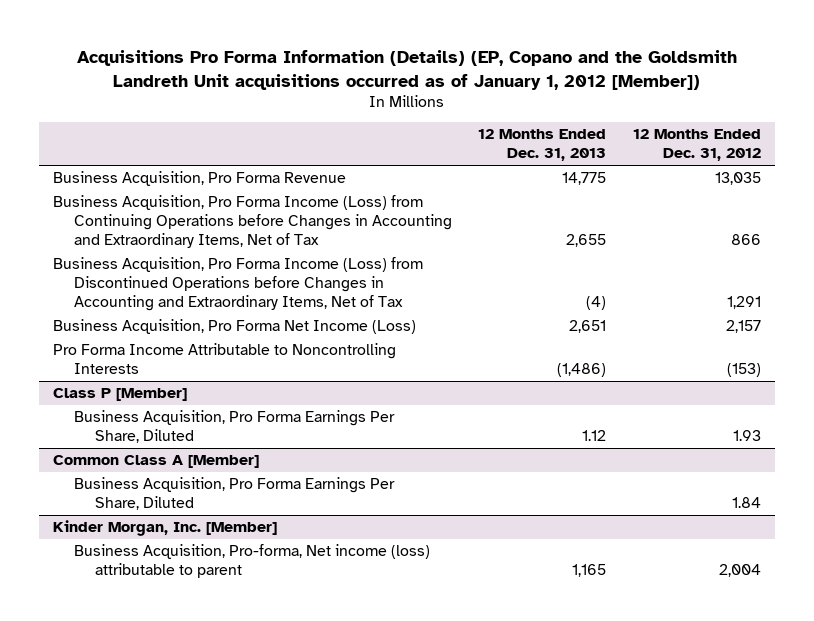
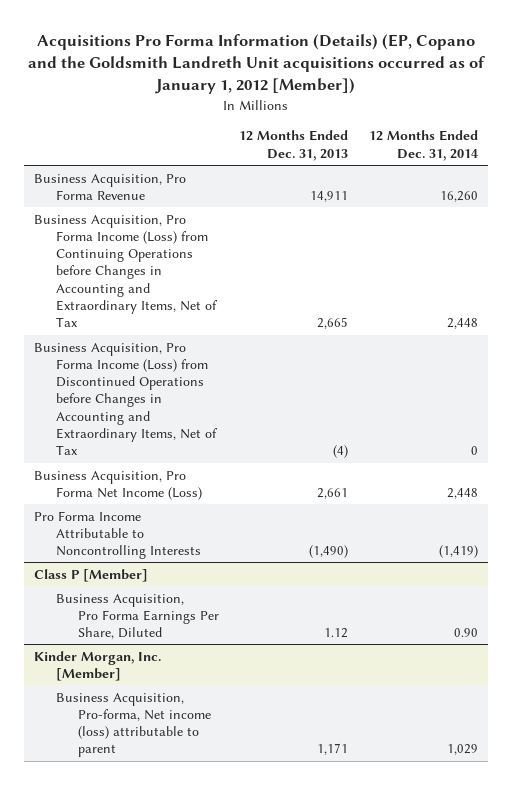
[633,129,762,162] 12 Months Ended Dec. 31, 2012 -> none
none -> [368,130,478,161] 12 Months Ended Dec. 31, 2014
[562,172,607,186] 14,775 -> [310,190,349,202] 14,911
[566,233,607,247] 2,655 -> [317,317,349,330] 2,665
[569,320,607,334] 2,651 -> [317,487,349,499] 2,661
[557,362,607,377] (1,486) -> [309,545,349,559] (1,490)
[52,455,259,469] Common Class A [Member] -> none
[73,477,395,510] Business Acquisition, Pro Forma Earnings Per Share, Diluted -> none
[572,563,607,577] 1,165 -> [317,743,349,756] 1,171

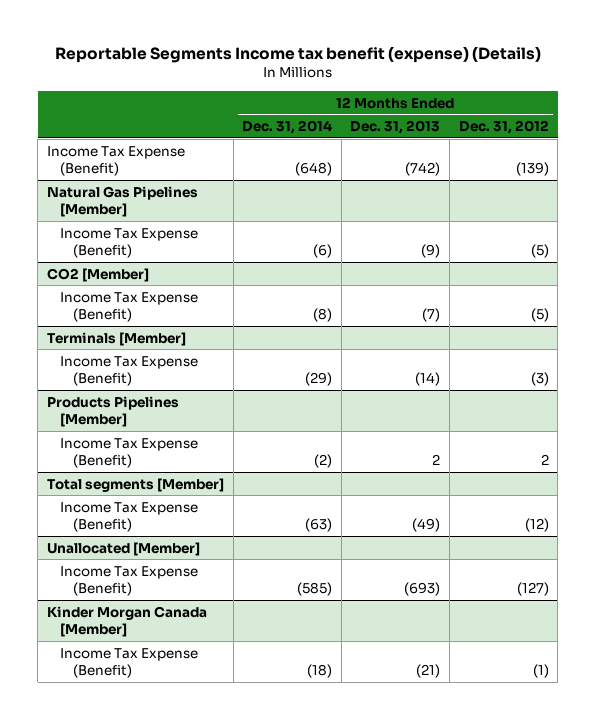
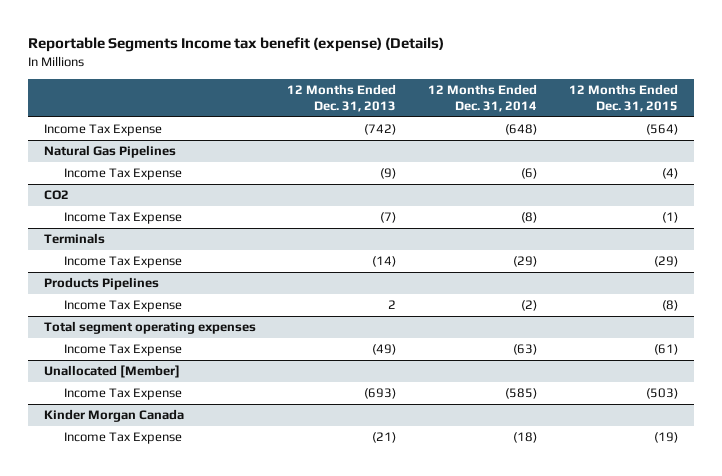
[458,120,549,135] Dec. 31, 2012 -> none
none -> [569,84,679,112] 12 Months Ended Dec. 31, 2015
[46,145,185,176] Income Tax Expense (Benefit) -> [43,124,162,137] Income Tax Expense
[46,185,198,217] Natural Gas Pipelines [Member] -> [43,145,176,159] Natural Gas Pipelines
[59,227,198,258] Income Tax Expense (Benefit) -> [63,168,182,181] Income Tax Expense
[46,267,149,282] CO2 [Member] -> [43,190,69,201] CO2
[59,291,198,322] Income Tax Expense (Benefit) -> [63,212,182,225] Income Tax Expense
[46,331,186,346] Terminals [Member] -> [43,233,105,245] Terminals
[59,355,198,386] Income Tax Expense (Benefit) -> [63,256,182,269] Income Tax Expense
[46,395,179,427] Products Pipelines [Member] -> [43,277,159,291] Products Pipelines
[59,437,198,468] Income Tax Expense (Benefit) -> [63,300,182,313] Income Tax Expense
[46,477,224,492] Total segments [Member] -> [43,321,256,335] Total segment operating expenses
[59,501,198,532] Income Tax Expense (Benefit) -> [63,344,182,357] Income Tax Expense
[59,565,198,596] Income Tax Expense (Benefit) -> [63,388,182,401] Income Tax Expense
[46,605,207,637] Kinder Morgan Canada [Member] -> [43,409,184,423] Kinder Morgan Canada
[59,647,198,678] Income Tax Expense (Benefit) -> [63,432,182,445] Income Tax Expense

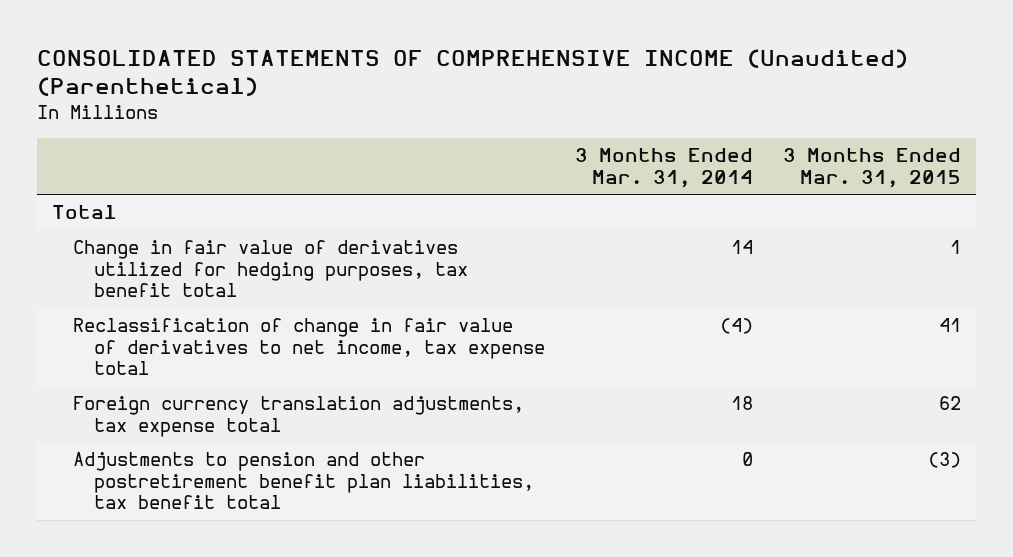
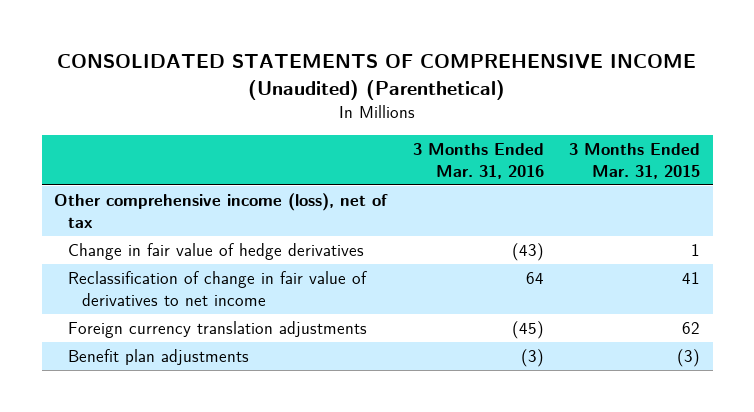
[574,148,753,188] 3 Months Ended Mar. 31, 2014 -> none
none -> [412,142,544,179] 3 Months Ended Mar. 31, 2016
[52,205,118,220] Total -> [54,192,389,228] Other comprehensive income (loss), net of tax
[72,240,468,298] Change in fair value of derivatives utilized for hedging purposes, tax benefit total -> [68,242,365,260] Change in fair value of hedge derivatives
[72,318,545,376] Reclassification of change in fair value of derivatives to net income, tax expense total -> [68,270,368,306] Reclassification of change in fair value of derivatives to net income
[72,396,524,437] Foreign currency translation adjustments, tax expense total -> [68,320,368,338] Foreign currency translation adjustments
[72,452,534,510] Adjustments to pension and other postretirement benefit plan liabilities, tax benefit total -> [68,348,250,365] Benefit plan adjustments

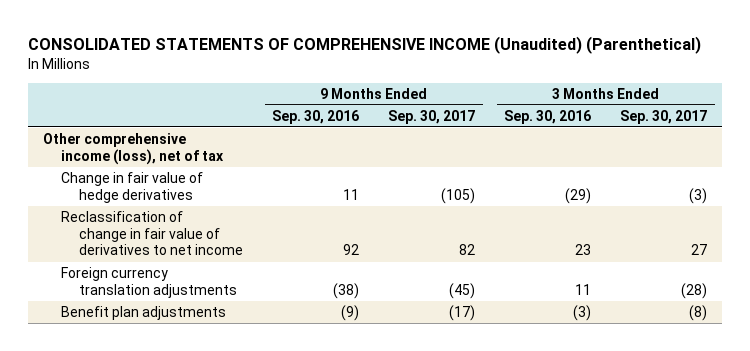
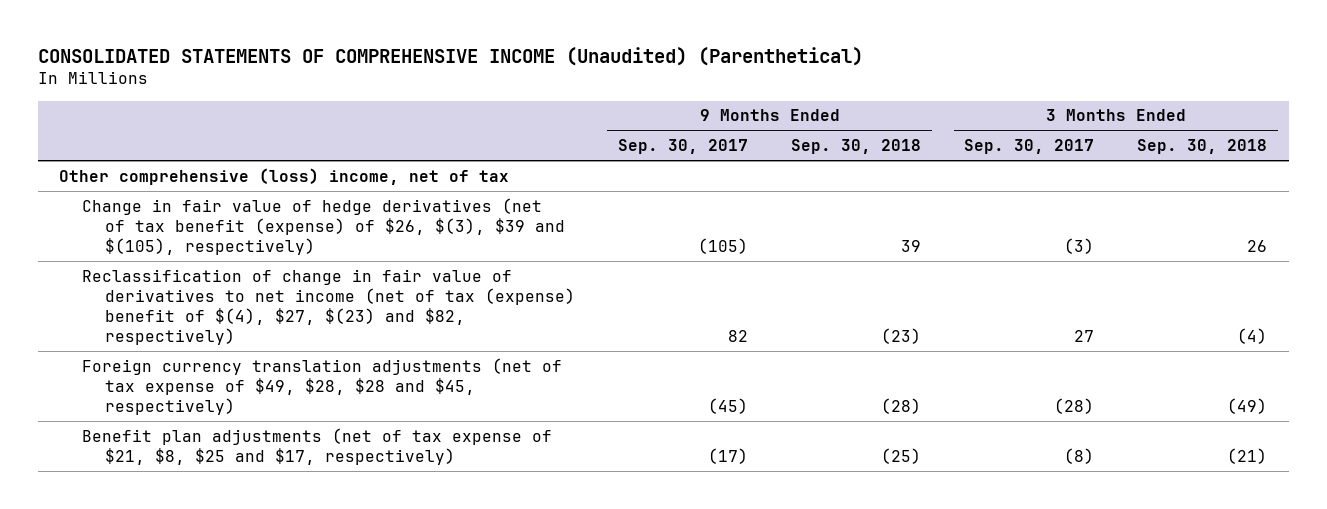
[272,109,360,124] Sep. 30, 2016 -> none
[504,109,592,124] Sep. 30, 2016 -> none
none -> [791,139,922,155] Sep. 30, 2018
none -> [1137,139,1268,155] Sep. 30, 2018
[42,132,224,165] Other comprehensive income (loss), net of tax -> [59,167,510,185] Other comprehensive (loss) income, net of tax
[60,171,203,203] Change in fair value of hedge derivatives -> [82,197,566,256] Change in fair value of hedge derivatives (net of tax benefit (expense) of $26, $(3), $39 and $(105), respectively)
[60,210,244,256] Reclassification of change in fair value of derivatives to net income -> [82,268,576,346] Reclassification of change in fair value of derivatives to net income (net of tax (expense) benefit of $(4), $27, $(23) and $82, respectively)
[60,266,238,298] Foreign currency translation adjustments -> [82,357,563,416] Foreign currency translation adjustments (net of tax expense of $49, $28, $28 and $45, respectively)
[60,305,226,320] Benefit plan adjustments -> [82,427,553,465] Benefit plan adjustments (net of tax expense of $21, $8, $25 and $17, respectively)

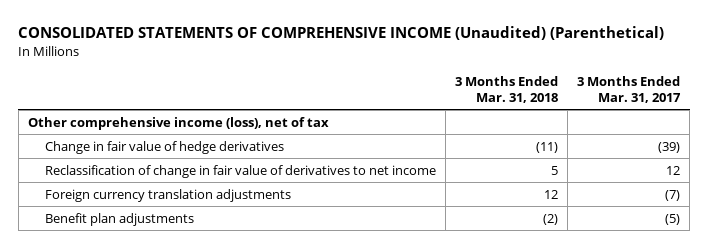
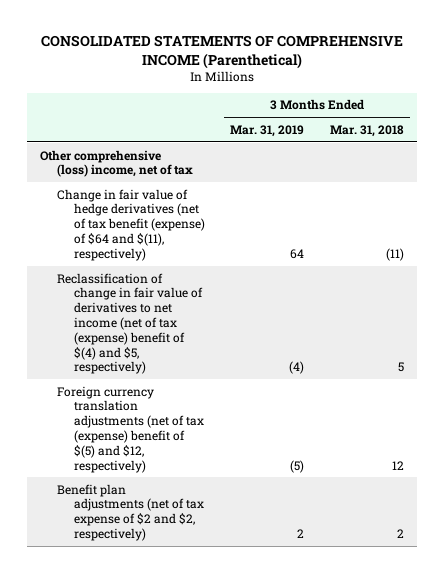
[18,26,665,41] CONSOLIDATED STATEMENTS OF COMPREHENSIVE INCOME (Unaudited) (Parenthetical) -> [40,34,403,69] CONSOLIDATED STATEMENTS OF COMPREHENSIVE INCOME (Parenthetical)
[577,75,682,103] 3 Months Ended Mar. 31, 2017 -> none
none -> [230,124,305,137] Mar. 31, 2019
[27,116,329,130] Other comprehensive income (loss), net of tax -> [39,149,193,178] Other comprehensive (loss) income, net of tax
[44,140,284,154] Change in fair value of hedge derivatives -> [56,188,205,261] Change in fair value of hedge derivatives (net of tax benefit (expense) of $64 and $(11), respectively)
[44,164,436,178] Reclassification of change in fair value of derivatives to net income -> [56,272,203,375] Reclassification of change in fair value of derivatives to net income (net of tax (expense) benefit of $(4) and $5, respectively)
[44,188,291,202] Foreign currency translation adjustments -> [56,385,204,473] Foreign currency translation adjustments (net of tax (expense) benefit of $(5) and $12, respectively)
[44,212,194,226] Benefit plan adjustments -> [56,483,204,541] Benefit plan adjustments (net of tax expense of $2 and $2, respectively)
[543,213,559,225] (2) -> [396,528,404,538] 2

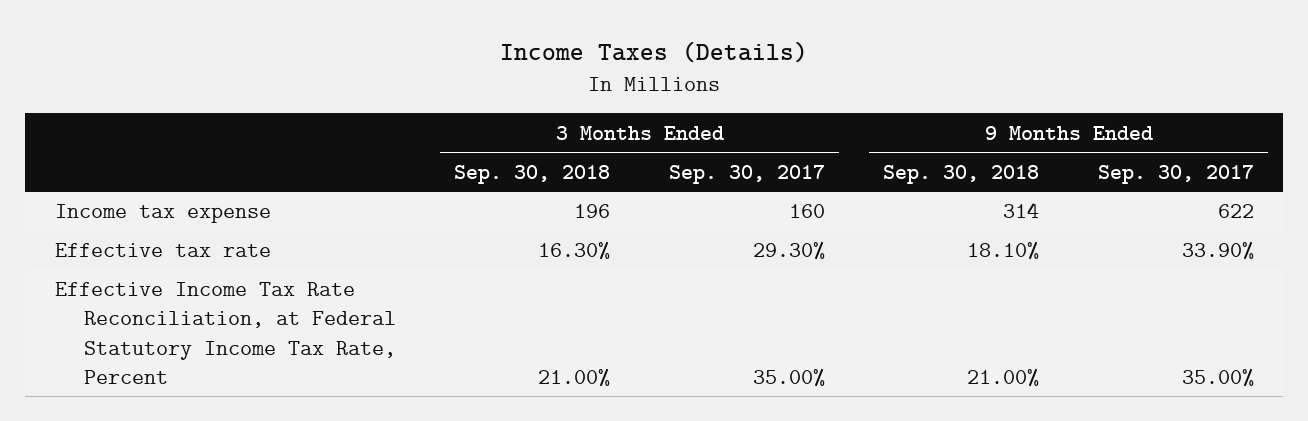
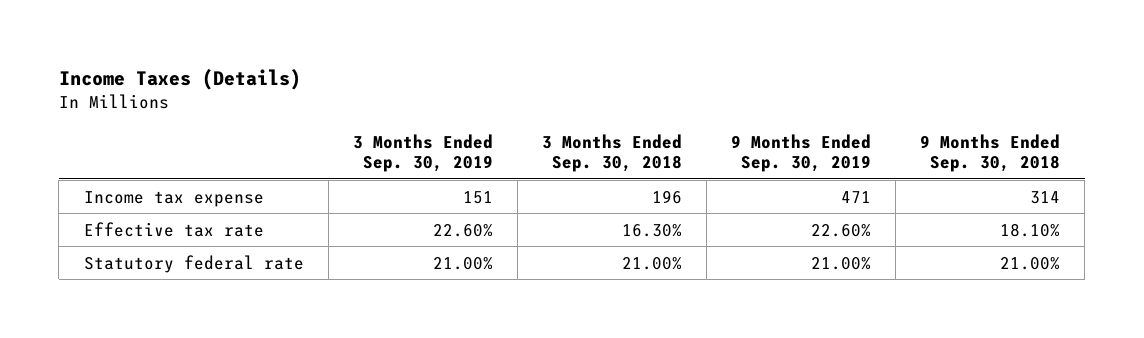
[668,164,825,184] Sep. 30, 2017 -> none
[1097,164,1254,184] Sep. 30, 2017 -> none
none -> [352,133,493,172] 3 Months Ended Sep. 30, 2019
none -> [731,133,872,172] 9 Months Ended Sep. 30, 2019
[54,282,396,384] Effective Income Tax Rate Reconciliation, at Federal Statutory Income Tax Rate, Percent -> [83,254,304,273] Statutory federal rate

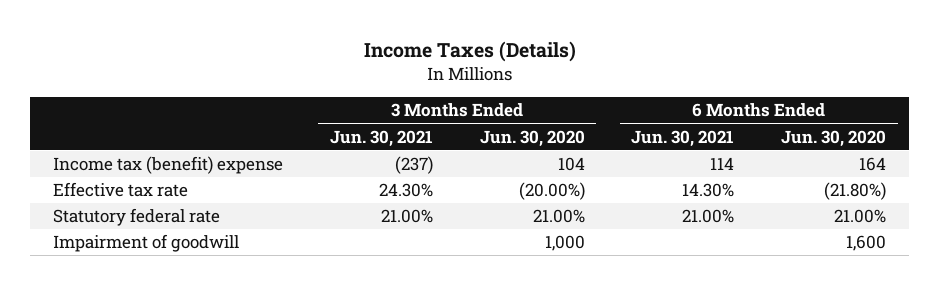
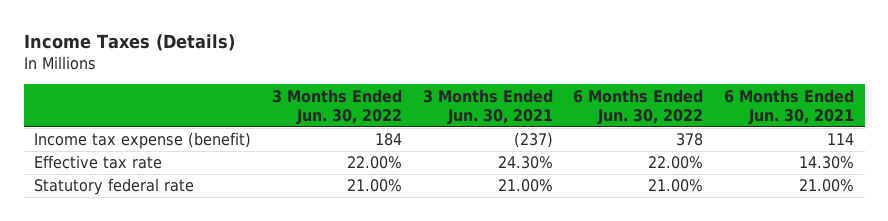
[479,129,585,147] Jun. 30, 2020 -> none
[781,129,887,147] Jun. 30, 2020 -> none
none -> [271,88,402,125] 3 Months Ended Jun. 30, 2022
none -> [573,88,704,125] 6 Months Ended Jun. 30, 2022
[53,156,284,175] Income tax (benefit) expense -> [34,132,252,150] Income tax expense (benefit)
[53,234,240,253] Impairment of goodwill -> none

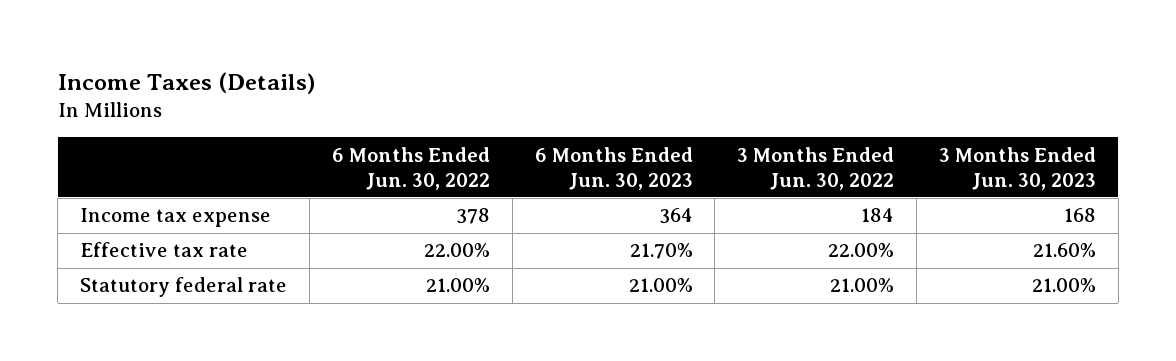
[422,88,553,125] 3 Months Ended Jun. 30, 2021 -> none
[724,88,855,125] 6 Months Ended Jun. 30, 2021 -> none
none -> [534,146,693,190] 6 Months Ended Jun. 30, 2023
none -> [938,146,1096,190] 3 Months Ended Jun. 30, 2023
[34,132,252,150] Income tax expense (benefit) -> [80,208,272,228] Income tax expense

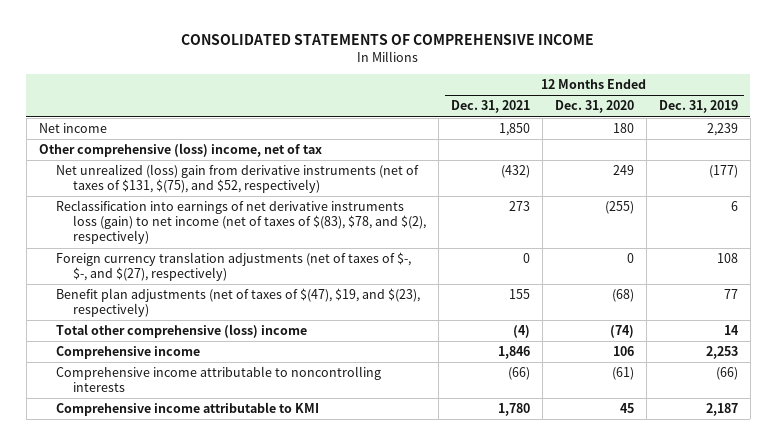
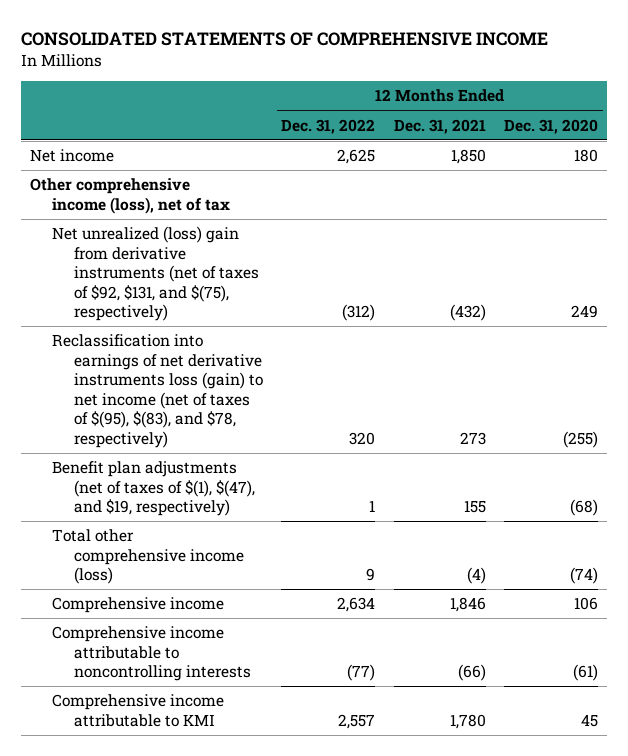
[658,100,738,114] Dec. 31, 2019 -> none
none -> [281,118,376,134] Dec. 31, 2022
[55,252,411,282] Foreign currency translation adjustments (net of taxes of $-, $-, and $(27), respectively) -> none
[38,143,322,158] Other comprehensive (loss) income, net of tax -> [30,178,231,214] Other comprehensive income (loss), net of tax
[55,164,419,194] Net unrealized (loss) gain from derivative instruments (net of taxes of $131, $(75), and $52, respectively) -> [52,226,260,322] Net unrealized (loss) gain from derivative instruments (net of taxes of $92, $131, and $(75), respectively)
[55,200,426,245] Reclassification into earnings of net derivative instruments loss (gain) to net income (net of taxes of $(83), $78, and $(2), respectively) -> [52,334,264,448] Reclassification into earnings of net derivative instruments loss (gain) to net income (net of taxes of $(95), $(83), and $78, respectively)
[55,288,420,318] Benefit plan adjustments (net of taxes of $(47), $19, and $(23), respectively) -> [52,461,256,517] Benefit plan adjustments (net of taxes of $(1), $(47), and $19, respectively)
[55,324,307,339] Total other comprehensive (loss) income -> [52,529,245,585] Total other comprehensive income (loss)

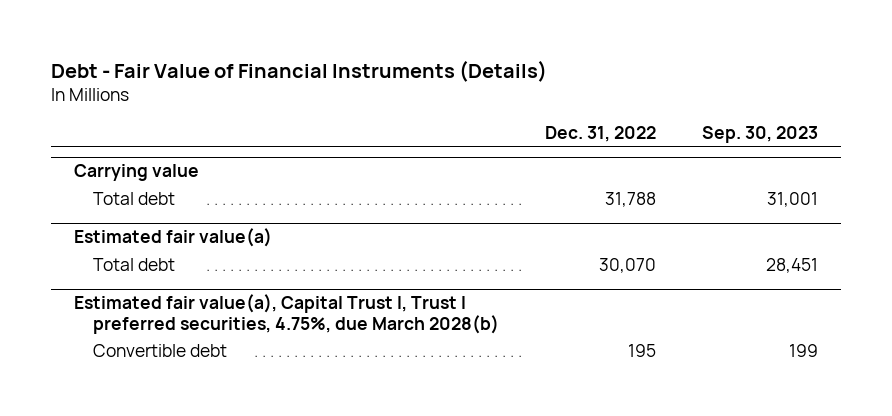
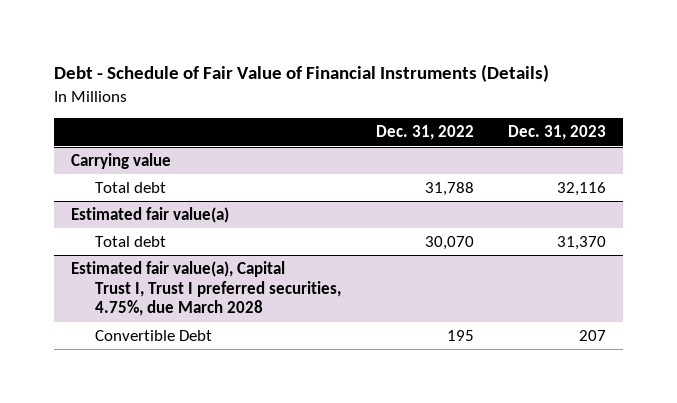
[50,59,547,82] Debt - Fair Value of Financial Instruments (Details) -> [53,64,549,83] Debt - Schedule of Fair Value of Financial Instruments (Details)
[701,125,818,143] Sep. 30, 2023 -> none
none -> [508,125,607,141] Dec. 31, 2023
[73,294,499,334] Estimated fair value(a), Capital Trust I, Trust I preferred securities, 4.75%, due March 2028(b) -> [70,261,342,317] Estimated fair value(a), Capital Trust I, Trust I preferred securities, 4.75%, due March 2028
[92,344,227,358] Convertible debt -> [95,330,213,342] Convertible Debt

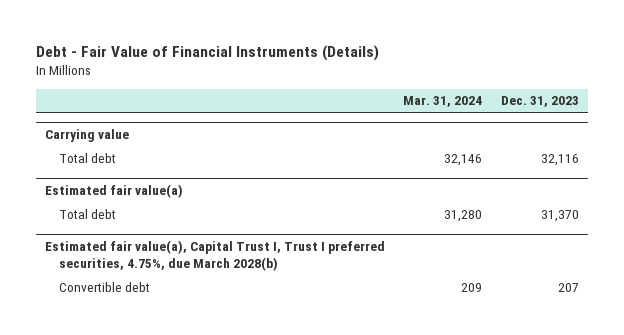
[53,64,549,83] Debt - Schedule of Fair Value of Financial Instruments (Details) -> [36,45,380,62] Debt - Fair Value of Financial Instruments (Details)
[375,125,474,141] Dec. 31, 2022 -> none
none -> [403,96,483,108] Mar. 31, 2024
[70,261,342,317] Estimated fair value(a), Capital Trust I, Trust I preferred securities, 4.75%, due March 2028 -> [45,240,386,271] Estimated fair value(a), Capital Trust I, Trust I preferred securities, 4.75%, due March 2028(b)
[95,330,213,342] Convertible Debt -> [59,281,151,292] Convertible debt

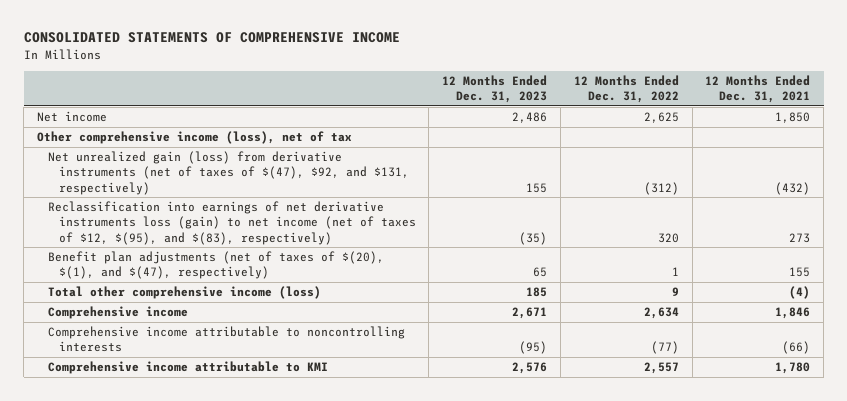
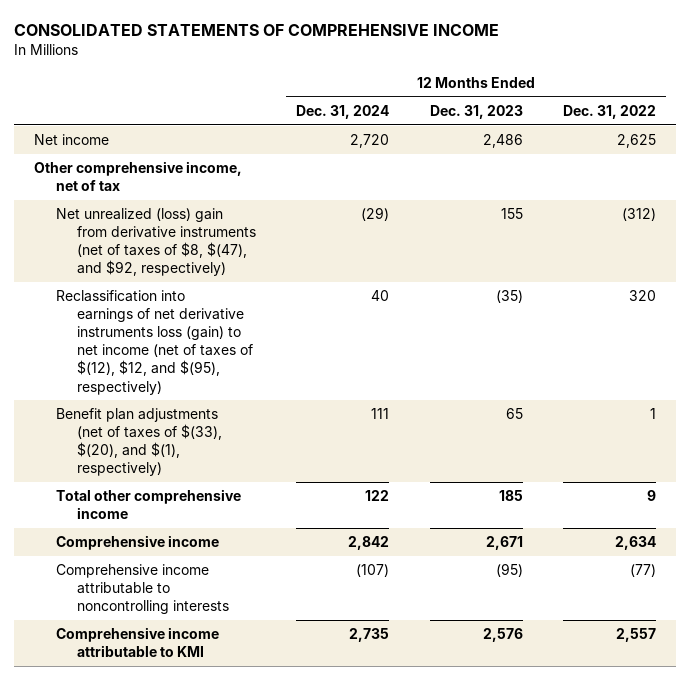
[705,75,811,104] 12 Months Ended Dec. 31, 2021 -> none
none -> [296,104,390,119] Dec. 31, 2024
[36,131,352,145] Other comprehensive income (loss), net of tax -> [34,161,243,192] Other comprehensive income, net of tax
[47,151,409,195] Net unrealized gain (loss) from derivative instruments (net of taxes of $(47), $92, and $131, respectively) -> [55,208,256,277] Net unrealized (loss) gain from derivative instruments (net of taxes of $8, $(47), and $92, respectively)
[47,201,416,245] Reclassification into earnings of net derivative instruments loss (gain) to net income (net of taxes of $12, $(95), and $(83), respectively) -> [55,290,253,395] Reclassification into earnings of net derivative instruments loss (gain) to net income (net of taxes of $(12), $12, and $(95), respectively)
[47,251,384,280] Benefit plan adjustments (net of taxes of $(20), $(1), and $(47), respectively) -> [55,408,222,477] Benefit plan adjustments (net of taxes of $(33), $(20), and $(1), respectively)
[47,286,321,300] Total other comprehensive income (loss) -> [55,489,241,520] Total other comprehensive income

